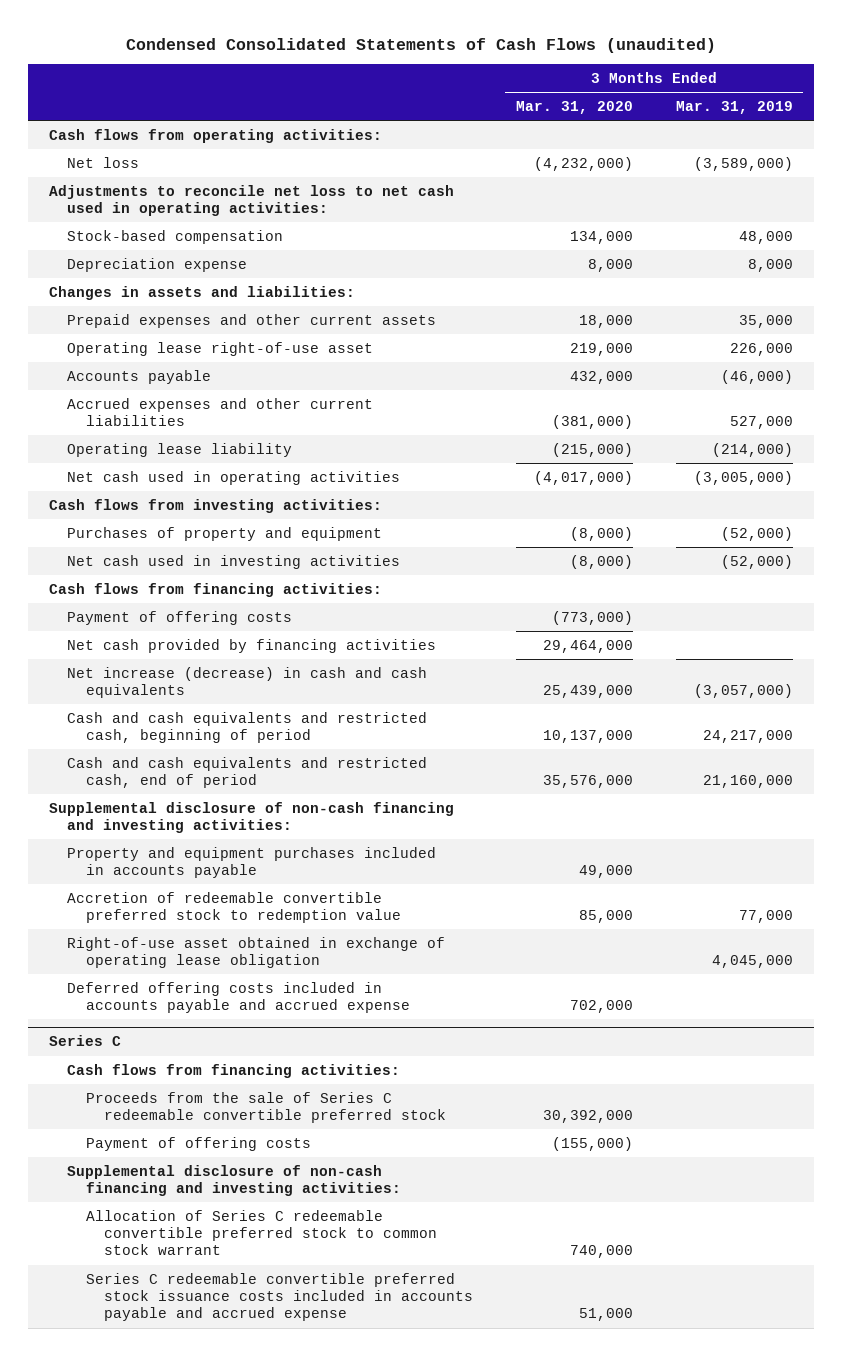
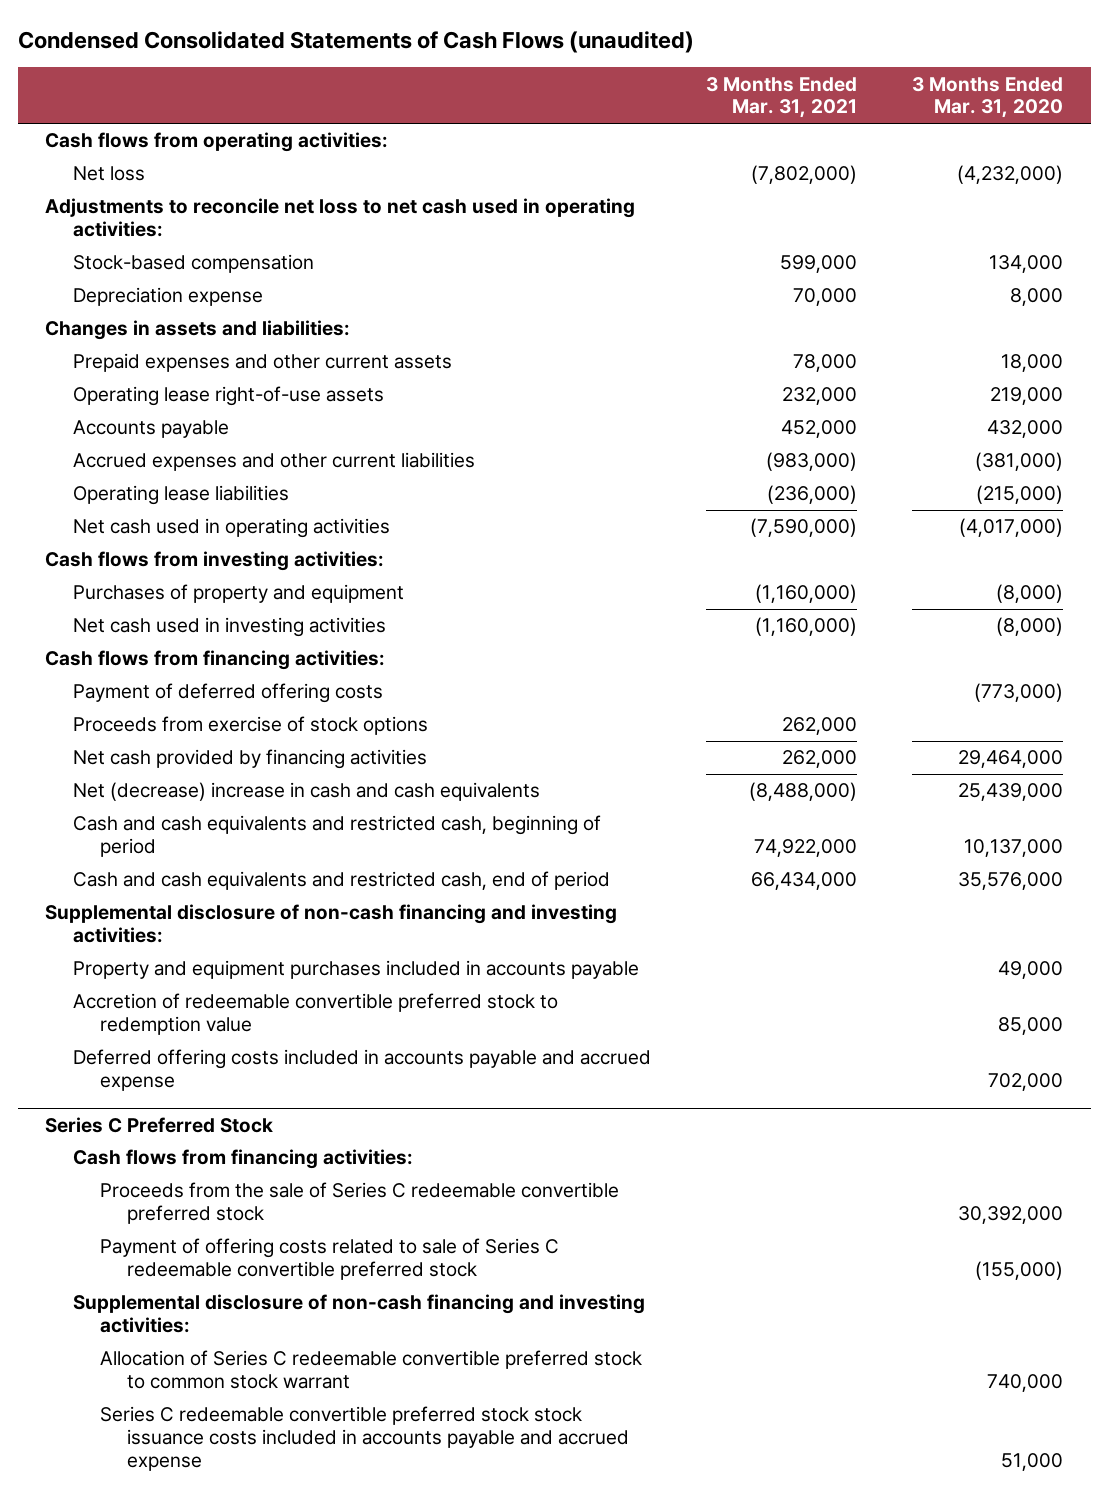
[675,100,793,114] Mar. 31, 2019 -> none
none -> [705,76,857,119] 3 Months Ended Mar. 31, 2021
[67,341,374,356] Operating lease right-of-use asset -> [72,386,384,407] Operating lease right-of-use assets
[67,442,293,457] Operating lease liability -> [72,485,289,506] Operating lease liabilities
[67,610,293,625] Payment of offering costs -> [72,683,383,704] Payment of deferred offering costs
none -> [72,716,428,736] Proceeds from exercise of stock options
[67,666,428,699] Net increase (decrease) in cash and cash equivalents -> [72,782,540,802] Net (decrease) increase in cash and cash equivalents
[67,936,446,969] Right-of-use asset obtained in exchange of operating lease obligation -> none
[48,1035,121,1047] Series C -> [45,1116,274,1133] Series C Preferred Stock
[85,1136,311,1151] Payment of offering costs -> [99,1238,559,1281] Payment of offering costs related to sale of Series C redeemable convertible preferred stock
[85,1272,474,1322] Series C redeemable convertible preferred stock issuance costs included in accounts payable and accrued expense -> [99,1406,629,1471] Series C redeemable convertible preferred stock stock issuance costs included in accounts payable and accrued expense

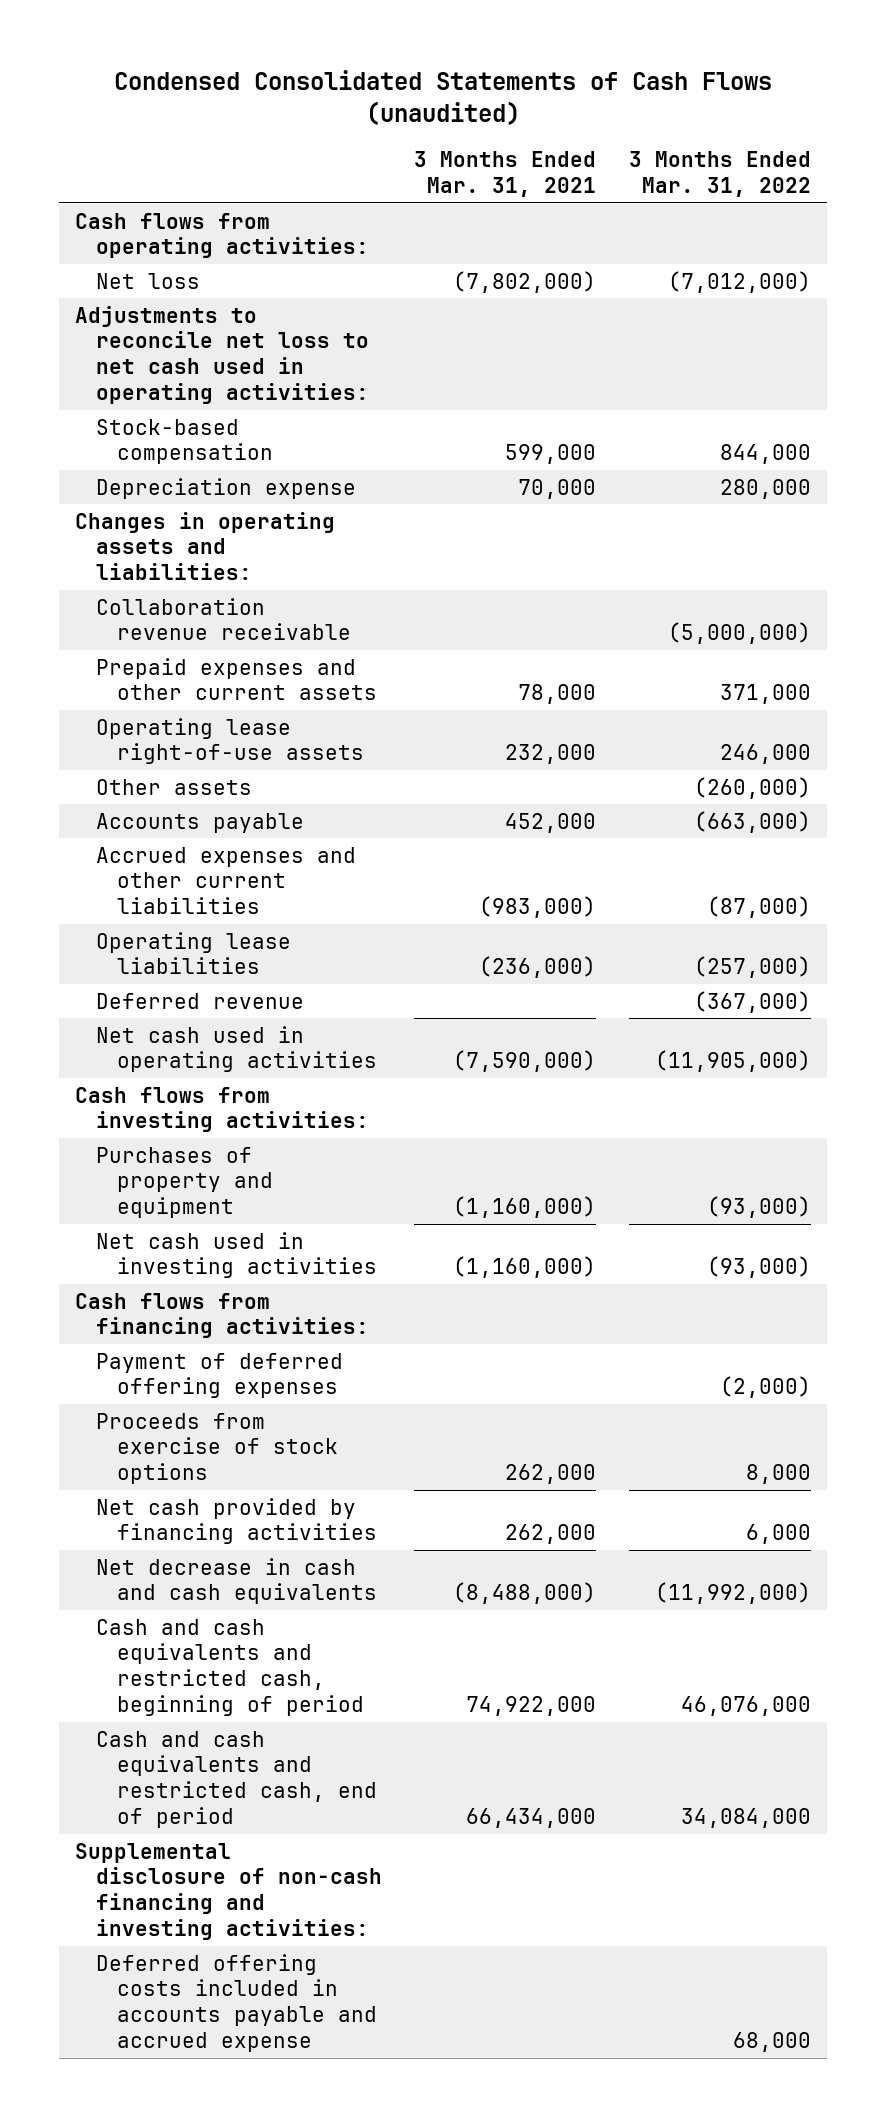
[912,76,1064,119] 3 Months Ended Mar. 31, 2020 -> none
none -> [628,151,811,198] 3 Months Ended Mar. 31, 2022
[45,320,351,341] Changes in assets and liabilities: -> [74,511,335,581] Changes in operating assets and liabilities:
none -> [95,597,351,641] Collaboration revenue receivable
none -> [95,778,252,795] Other assets
none -> [95,992,304,1009] Deferred revenue
[72,683,383,704] Payment of deferred offering costs -> [95,1352,343,1399] Payment of deferred offering expenses
[72,782,540,802] Net (decrease) increase in cash and cash equivalents -> [95,1557,377,1605] Net decrease in cash and cash equivalents
[72,960,639,980] Property and equipment purchases included in accounts payable -> none
[72,993,558,1036] Accretion of redeemable convertible preferred stock to redemption value -> none
[45,1116,274,1133] Series C Preferred Stock -> none
[72,1149,413,1170] Cash flows from financing activities: -> none
[99,1182,619,1225] Proceeds from the sale of Series C redeemable convertible preferred stock -> none
[99,1238,559,1281] Payment of offering costs related to sale of Series C redeemable convertible preferred stock -> none
[72,1294,645,1334] Supplemental disclosure of non-cash financing and investing activities: -> none
[99,1350,642,1390] Allocation of Series C redeemable convertible preferred stock to common stock warrant -> none
[99,1406,629,1471] Series C redeemable convertible preferred stock stock issuance costs included in accounts payable and accrued expense -> none

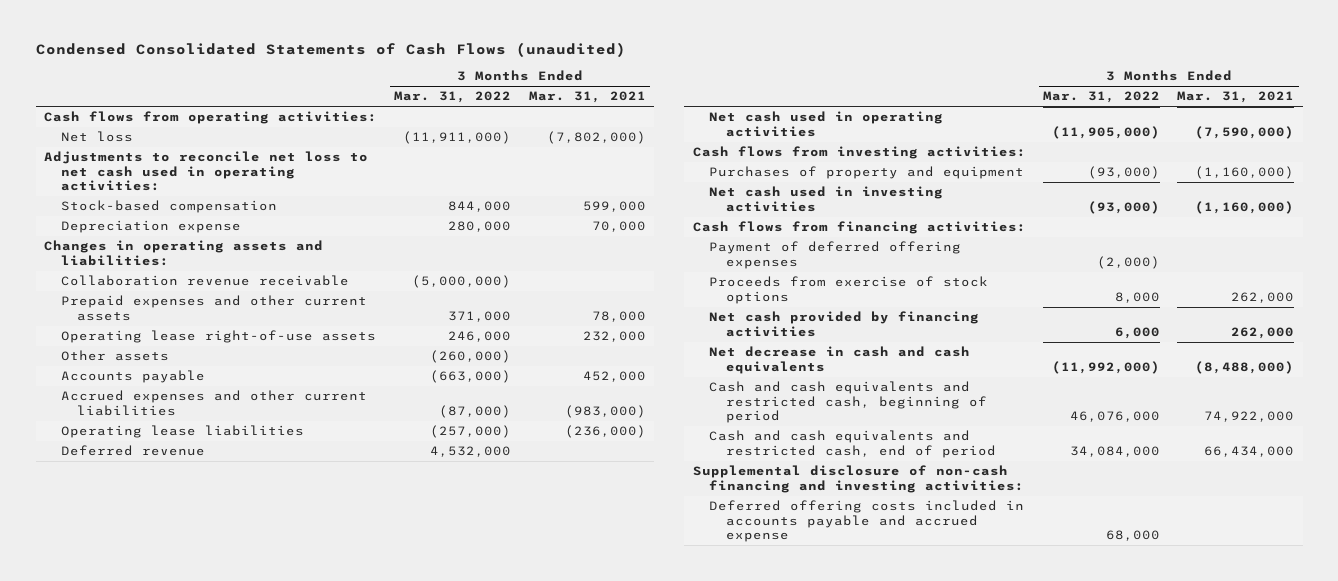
[667,270,811,293] (7,012,000) -> [403,131,512,145] (11,911,000)
[693,990,811,1013] (367,000) -> [430,446,512,458] 4,532,000

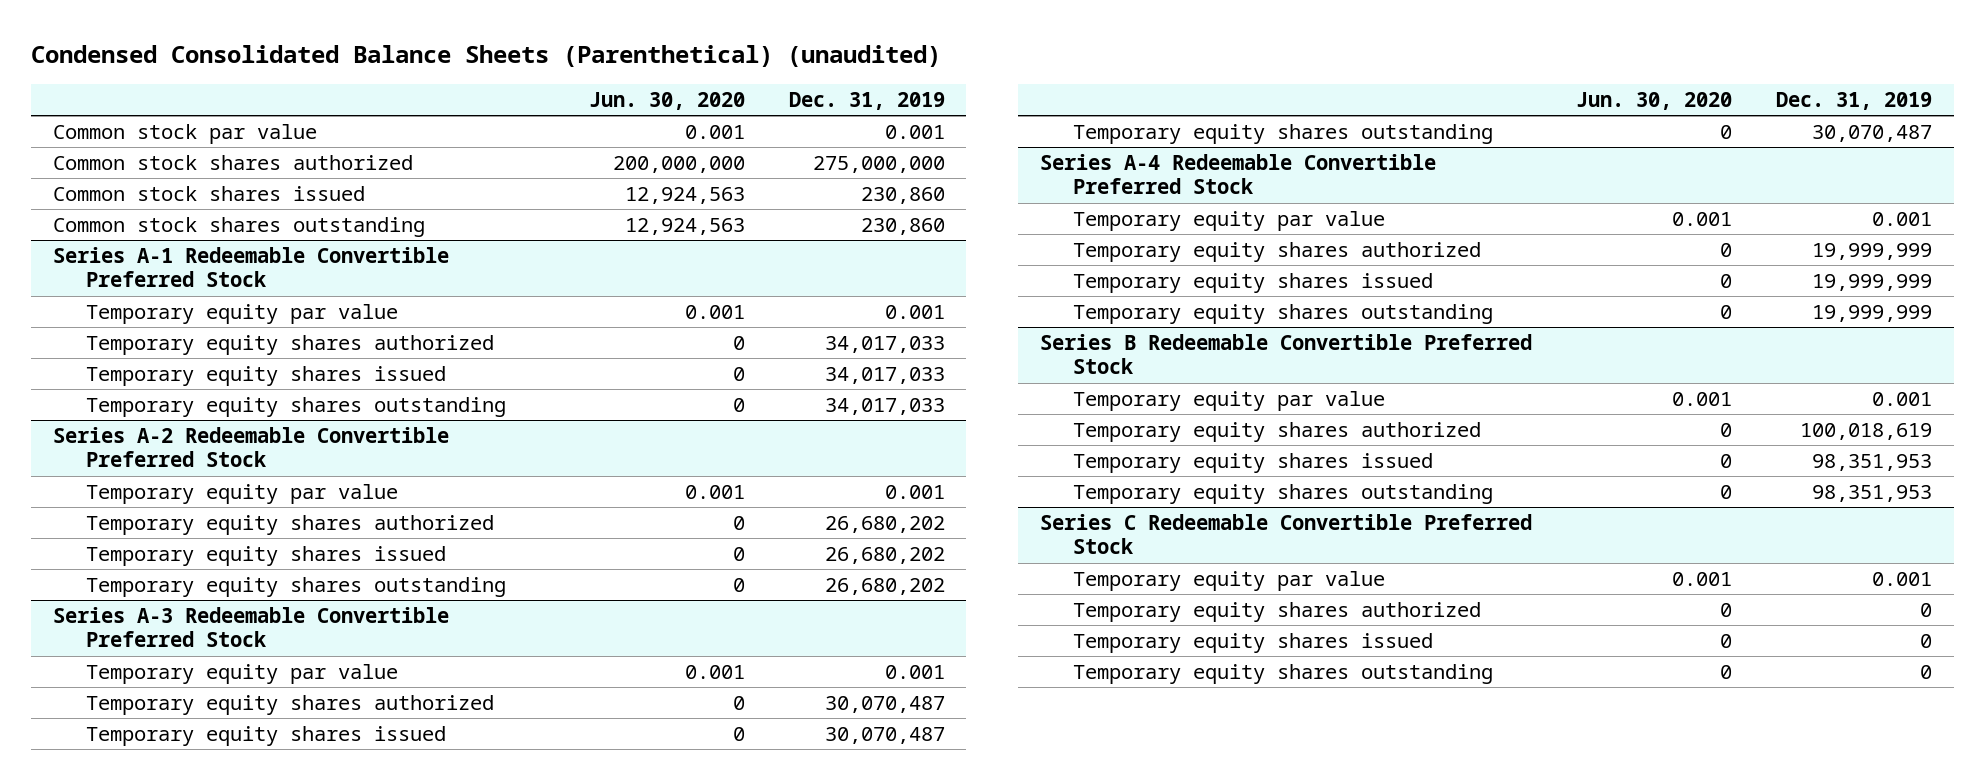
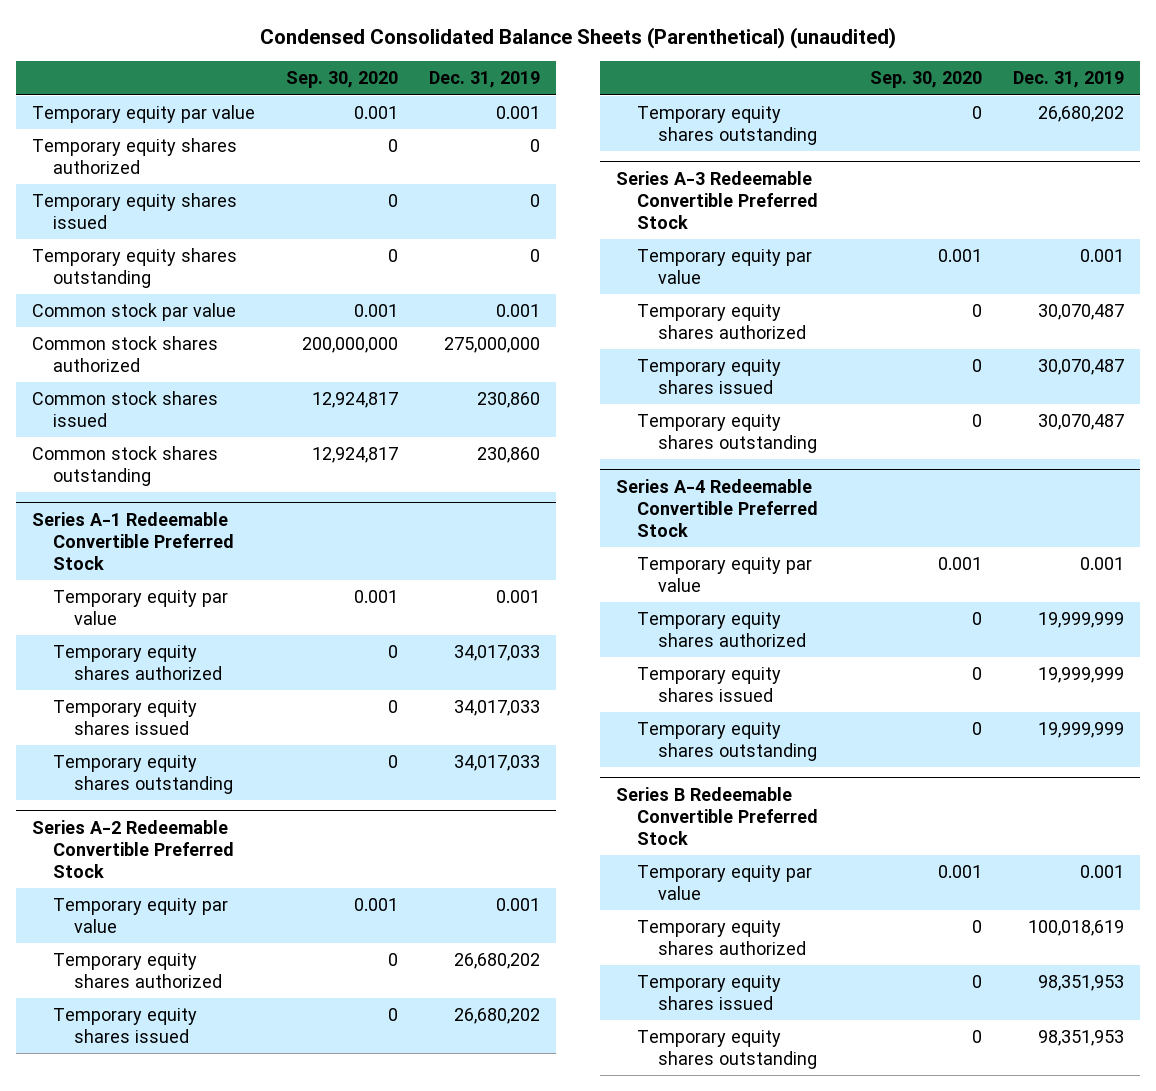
[588,92,745,111] Jun. 30, 2020 -> none
none -> [285,71,398,89] Sep. 30, 2020
none -> [31,104,255,123] Temporary equity par value
none -> [31,137,237,174] Temporary equity shares authorized
none -> [31,192,237,229] Temporary equity shares issued
none -> [31,247,237,288] Temporary equity shares outstanding
[1040,514,1533,555] Series C Redeemable Convertible Preferred Stock -> none
[1072,571,1385,592] Temporary equity par value -> none
[1072,602,1481,623] Temporary equity shares authorized -> none
[1072,633,1433,654] Temporary equity shares issued -> none
[1072,664,1493,685] Temporary equity shares outstanding -> none

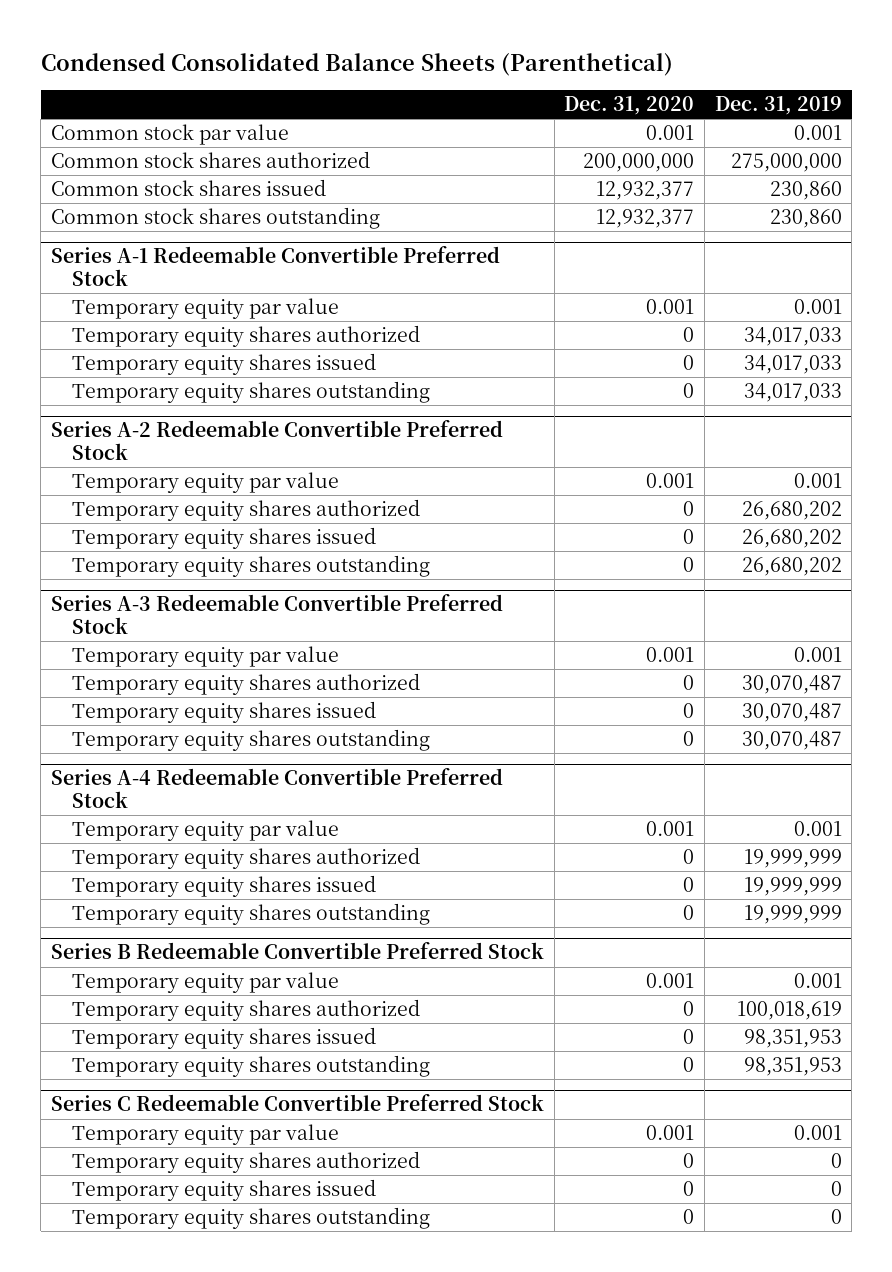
[259,26,896,49] Condensed Consolidated Balance Sheets (Parenthetical) (unaudited) -> [40,52,673,76] Condensed Consolidated Balance Sheets (Parenthetical)
[285,71,398,89] Sep. 30, 2020 -> none
none -> [564,96,695,116] Dec. 31, 2020
[31,104,255,123] Temporary equity par value -> none
[31,137,237,174] Temporary equity shares authorized -> none
[31,192,237,229] Temporary equity shares issued -> none
[31,247,237,288] Temporary equity shares outstanding -> none
none -> [50,1094,544,1112] Series C Redeemable Convertible Preferred Stock
none -> [71,1124,339,1146] Temporary equity par value
none -> [71,1151,420,1174] Temporary equity shares authorized
none -> [71,1179,376,1202] Temporary equity shares issued
none -> [71,1207,430,1230] Temporary equity shares outstanding

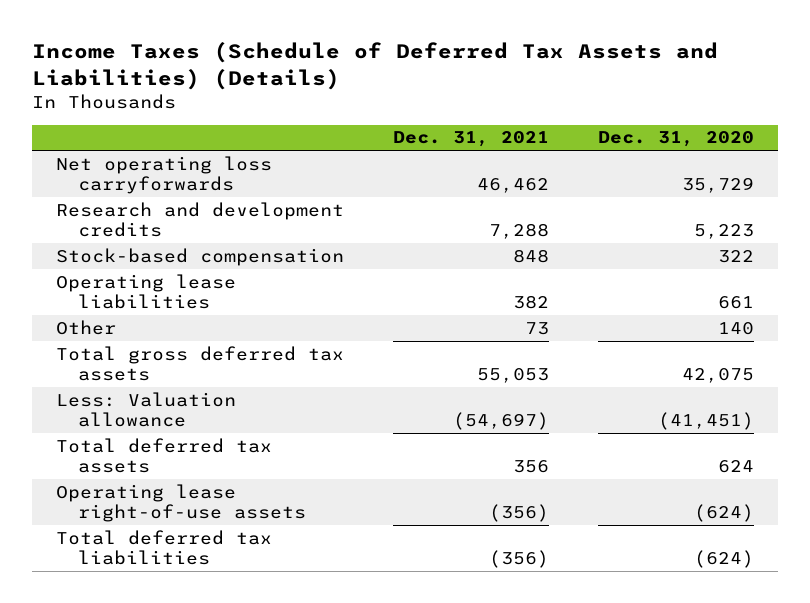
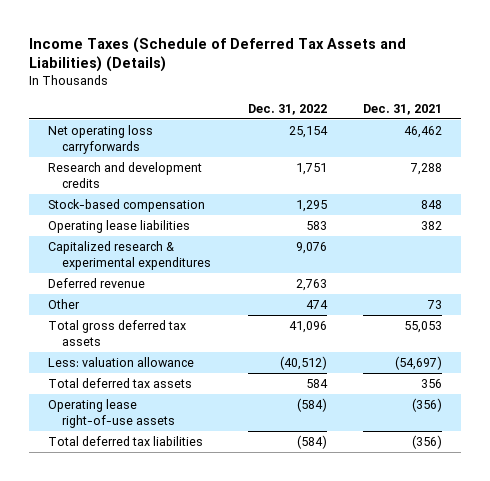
[597,131,754,148] Dec. 31, 2020 -> none
none -> [247,103,327,115] Dec. 31, 2022
none -> [47,241,211,270] Capitalized research & experimental expenditures
none -> [47,278,145,289] Deferred revenue
[56,391,237,427] Less: Valuation allowance -> [47,357,194,368] Less: valuation allowance

